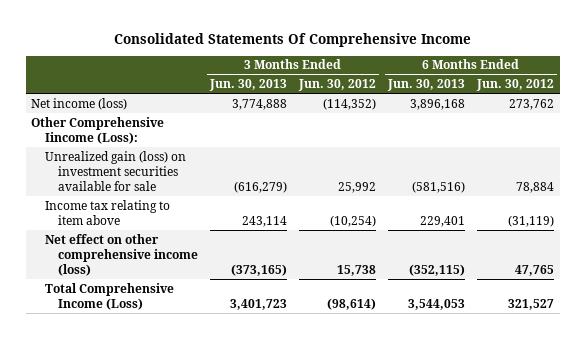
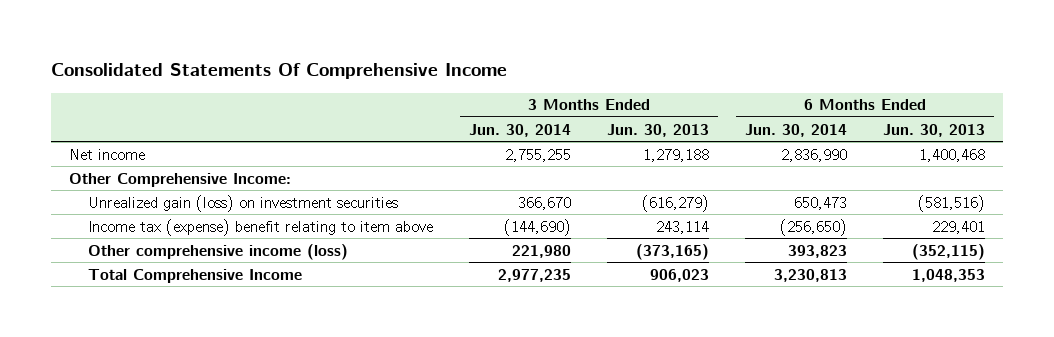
[298,79,377,92] Jun. 30, 2012 -> none
[475,79,554,92] Jun. 30, 2012 -> none
none -> [468,123,571,137] Jun. 30, 2014
none -> [744,123,847,137] Jun. 30, 2014
[31,97,128,110] Net income (loss) -> [69,148,146,160] Net income
[232,98,288,110] 3,774,888 -> [642,148,709,162] 1,279,188
[410,98,466,110] 3,896,168 -> [918,148,985,162] 1,400,468
[31,116,165,144] Other Comprehensive Iincome (Loss): -> [69,172,292,187] Other Comprehensive Income:
[44,150,186,191] Unrealized gain (loss) on investment securities available for sale -> [88,194,399,212] Unrealized gain (loss) on investment securities
[44,199,170,225] Income tax relating to item above -> [88,218,434,236] Income tax (expense) benefit relating to item above
[44,233,199,276] Net effect on other comprehensive income (loss) -> [88,243,349,260] Other comprehensive income (loss)
[44,282,174,310] Total Comprehensive Income (Loss) -> [88,268,303,283] Total Comprehensive Income
[230,298,288,310] 3,401,723 -> [649,268,709,282] 906,023
[408,298,466,310] 3,544,053 -> [911,268,985,282] 1,048,353

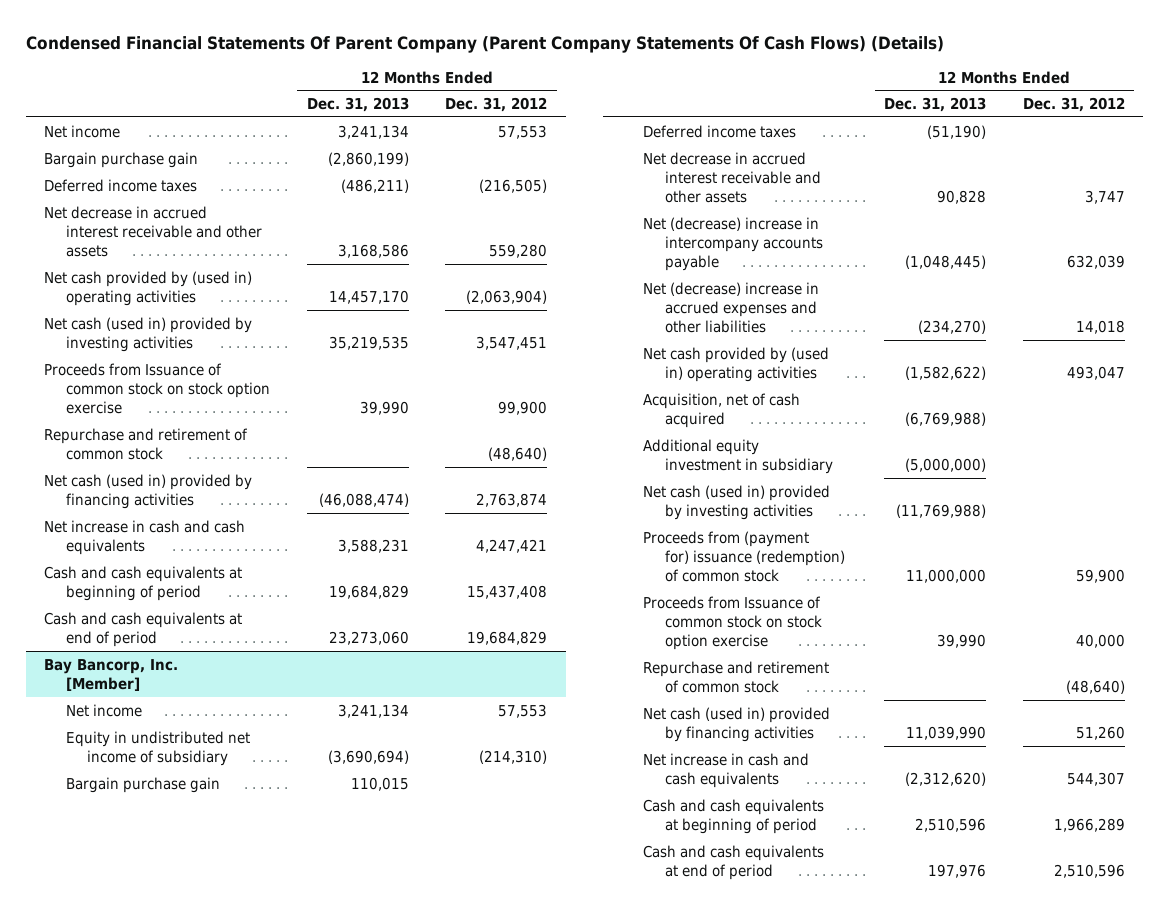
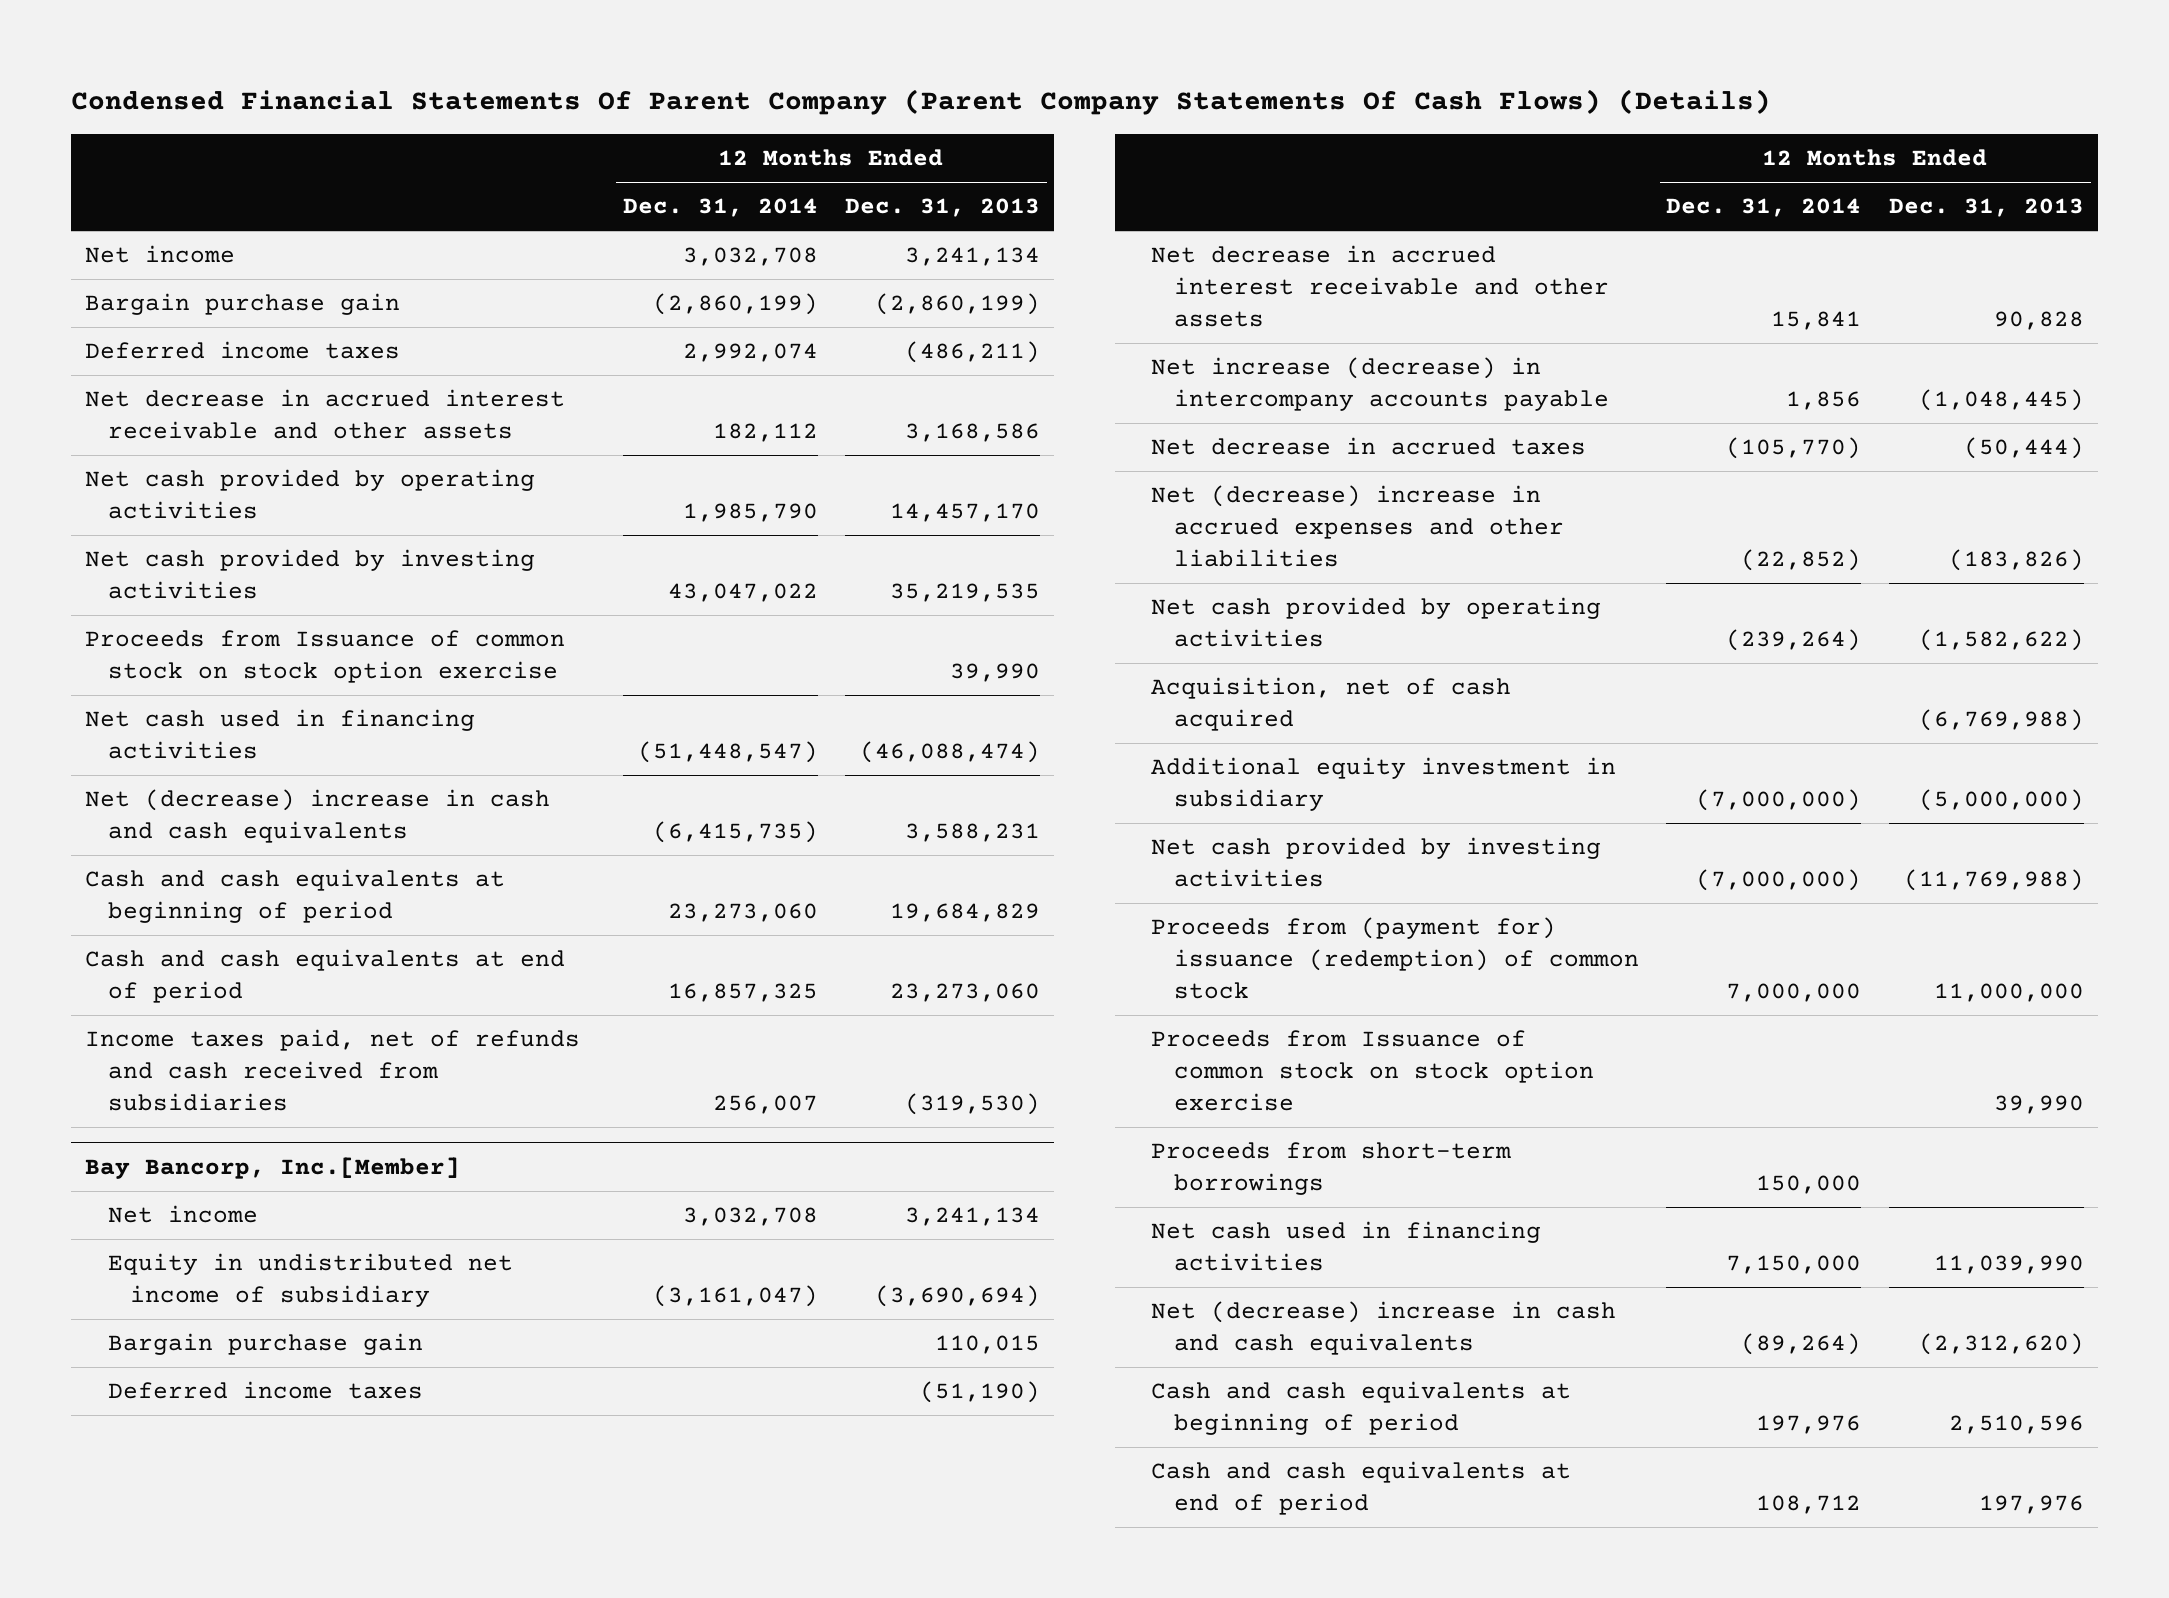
[445,97,548,113] Dec. 31, 2012 -> none
none -> [622,198,818,218] Dec. 31, 2014
[44,270,253,306] Net cash provided by (used in) operating activities -> [85,469,536,520] Net cash provided by operating activities
[44,316,253,352] Net cash (used in) provided by investing activities -> [85,549,536,600] Net cash provided by investing activities
[44,427,249,460] Repurchase and retirement of common stock -> none
[44,473,253,509] Net cash (used in) provided by financing activities -> [85,709,476,760] Net cash used in financing activities
[44,519,246,555] Net increase in cash and cash equivalents -> [85,789,551,844] Net (decrease) increase in cash and cash equivalents
none -> [85,1029,581,1111] Income taxes paid, net of refunds and cash received from subsidiaries
[44,658,179,691] Bay Bancorp, Inc. [Member] -> [85,1157,461,1180] Bay Bancorp, Inc.[Member]
[643,216,823,272] Net (decrease) increase in intercompany accounts payable -> [1151,357,1609,412] Net increase (decrease) in intercompany accounts payable
none -> [1151,437,1587,456] Net decrease in accrued taxes
[917,320,986,335] (234,270) -> [1948,548,2084,571] (183,826)
[643,346,830,382] Net cash provided by (used in) operating activities -> [1151,597,1602,648] Net cash provided by operating activities
[643,484,831,520] Net cash (used in) provided by investing activities -> [1151,837,1602,888] Net cash provided by investing activities
[643,660,830,693] Repurchase and retirement of common stock -> none
none -> [1151,1142,1512,1196] Proceeds from short-term borrowings
[643,706,831,742] Net cash (used in) provided by financing activities -> [1151,1221,1542,1272] Net cash used in financing activities
[643,752,810,788] Net increase in cash and cash equivalents -> [1151,1301,1617,1356] Net (decrease) increase in cash and cash equivalents

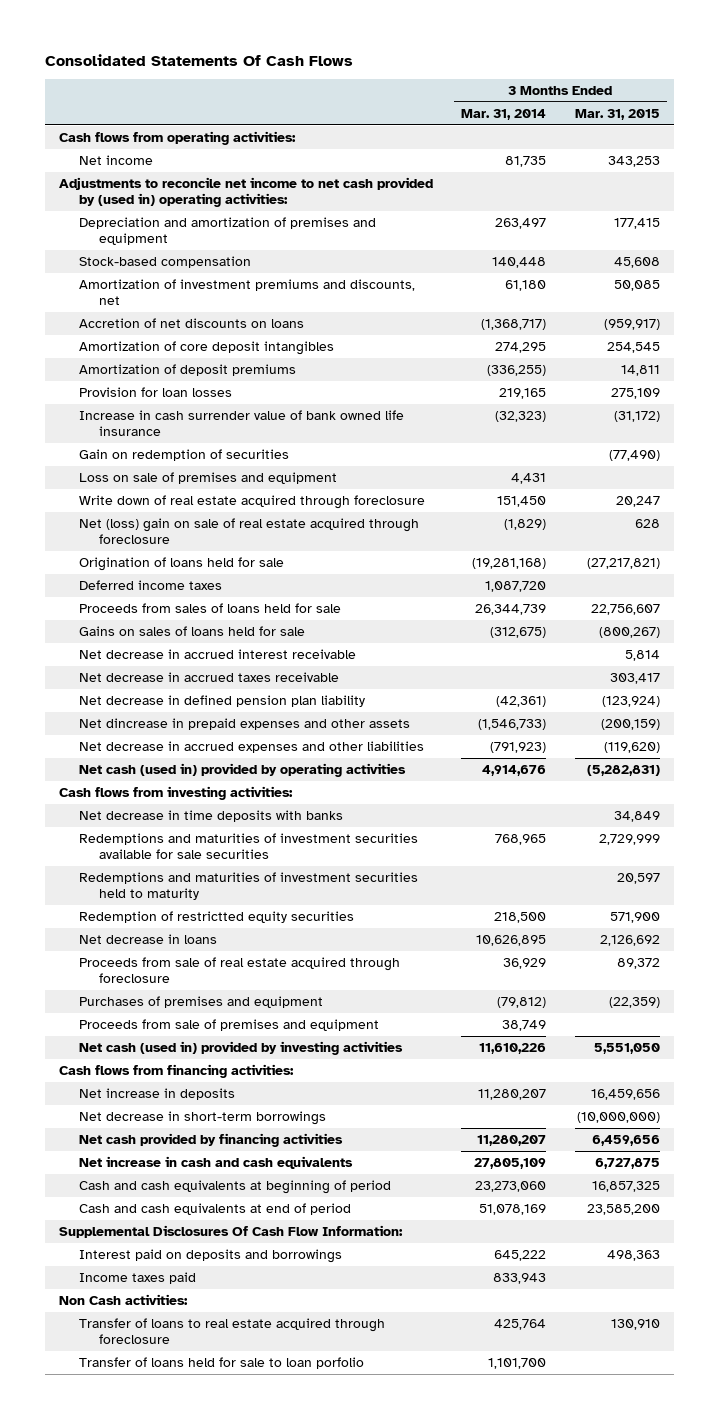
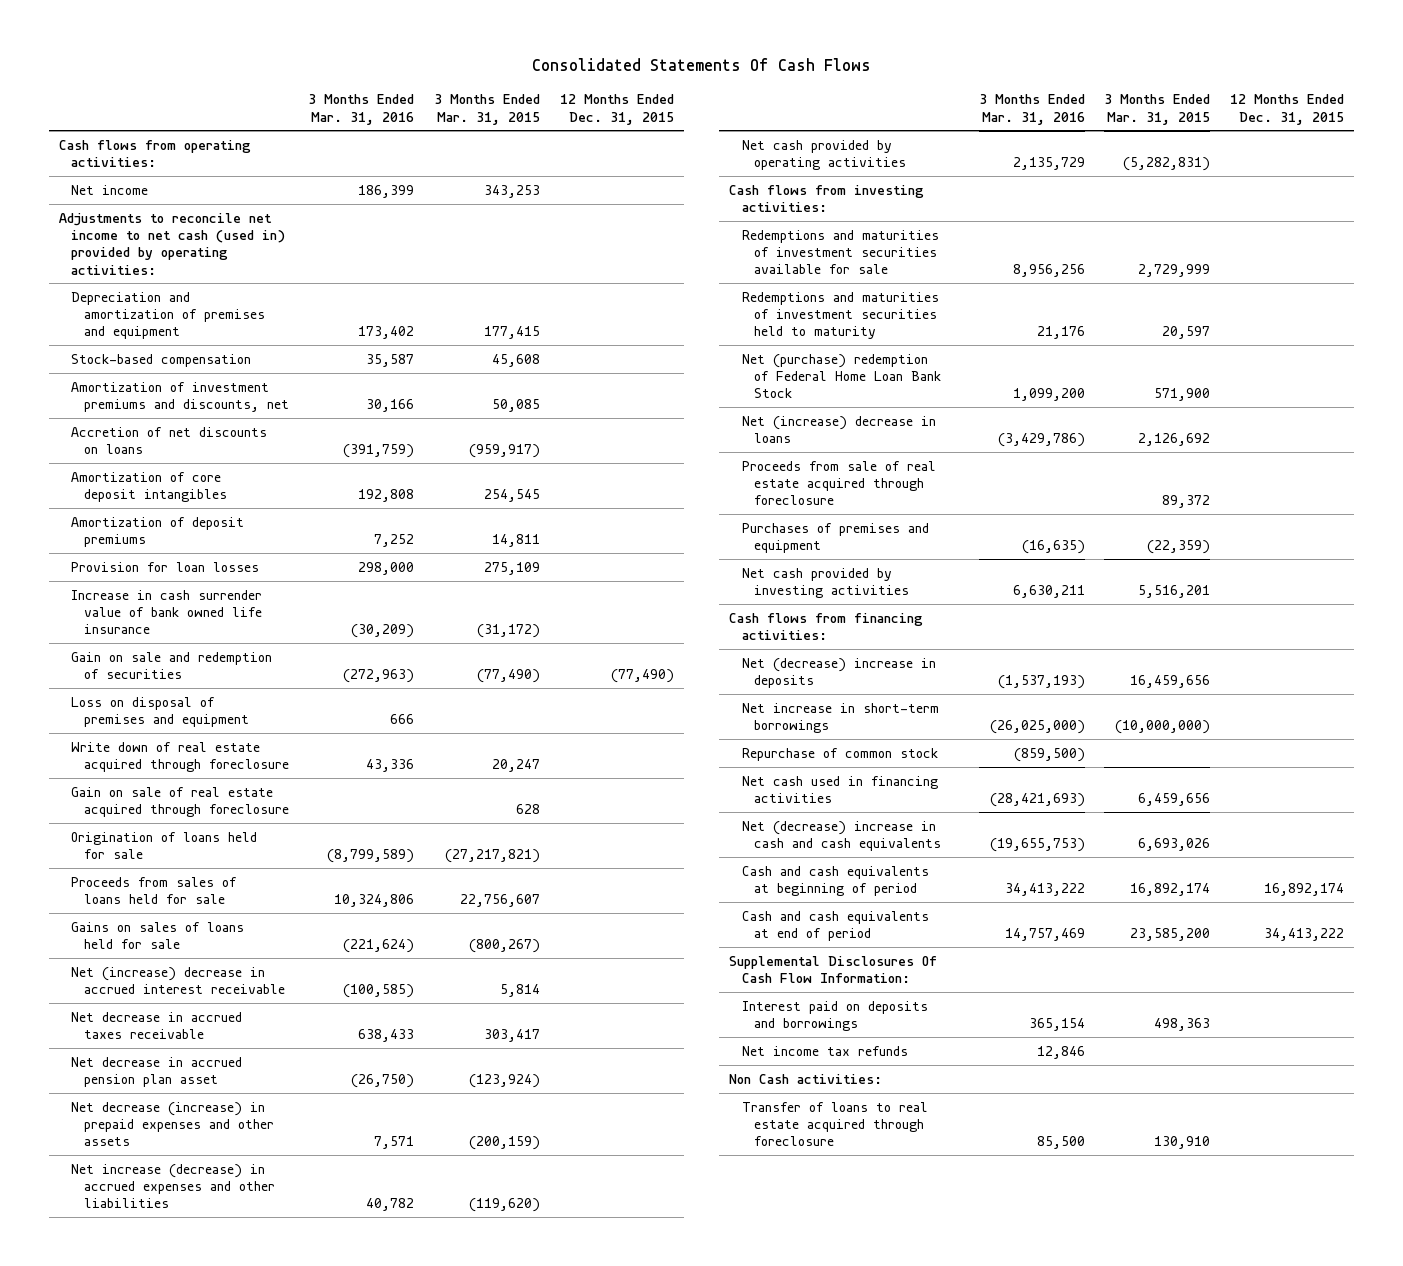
[461,108,547,120] Mar. 31, 2014 -> none
none -> [308,94,415,125] 3 Months Ended Mar. 31, 2016
none -> [559,94,674,125] 12 Months Ended Dec. 31, 2015
[59,176,434,208] Adjustments to reconcile net income to net cash provided by (used in) operating activities: -> [59,212,286,275] Adjustments to reconcile net income to net cash (used in) provided by operating activities:
[78,448,289,461] Gain on redemption of securities -> [71,651,273,679] Gain on sale and redemption of securities
[78,471,337,484] Loss on sale of premises and equipment -> [71,696,249,727] Loss on disposal of premises and equipment
[78,517,419,545] Net (loss) gain on sale of real estate acquired through foreclosure -> [71,786,289,817] Gain on sale of real estate acquired through foreclosure
[78,579,222,590] Deferred income taxes -> none
[78,648,356,659] Net decrease in accrued interest receivable -> [71,966,285,994] Net (increase) decrease in accrued interest receivable
[78,694,365,707] Net decrease in defined pension plan liability -> [71,1056,243,1087] Net decrease in accrued pension plan asset
[78,717,410,730] Net dincrease in prepaid expenses and other assets -> [71,1101,274,1147] Net decrease (increase) in prepaid expenses and other assets
[78,740,424,753] Net decrease in accrued expenses and other liabilities -> [71,1163,275,1209] Net increase (decrease) in accrued expenses and other liabilities
[78,762,406,777] Net cash (used in) provided by operating activities -> [741,139,906,170] Net cash provided by operating activities
[78,809,343,822] Net decrease in time deposits with banks -> none
[78,832,418,860] Redemptions and maturities of investment securities available for sale securities -> [741,229,939,275] Redemptions and maturities of investment securities available for sale
[78,910,354,923] Redemption of restrictted equity securities -> [741,353,941,399] Net (purchase) redemption of Federal Home Loan Bank Stock
[78,933,217,944] Net decrease in loans -> [741,415,936,443] Net (increase) decrease in loans
[78,1018,379,1031] Proceeds from sale of premises and equipment -> none
[78,1040,403,1055] Net cash (used in) provided by investing activities -> [741,567,909,598] Net cash provided by investing activities
[593,1042,660,1054] 5,551,050 -> [1138,584,1211,598] 5,516,201
[78,1087,235,1100] Net increase in deposits -> [741,657,936,688] Net (decrease) increase in deposits
[78,1110,326,1125] Net decrease in short-term borrowings -> [741,702,939,733] Net increase in short-term borrowings
none -> [741,747,938,761] Repurchase of common stock
[78,1132,343,1147] Net cash provided by financing activities -> [741,775,938,803] Net cash used in financing activities
[78,1155,353,1169] Net increase in cash and cash equivalents -> [741,820,941,851] Net (decrease) increase in cash and cash equivalents
[594,1157,660,1169] 6,727,875 -> [1138,837,1211,851] 6,693,026
[591,1180,660,1192] 16,857,325 -> [1130,882,1211,896] 16,892,174
[78,1271,196,1284] Income taxes paid -> none
none -> [741,1045,908,1056] Net income tax refunds
[78,1356,364,1369] Transfer of loans held for sale to loan porfolio -> none

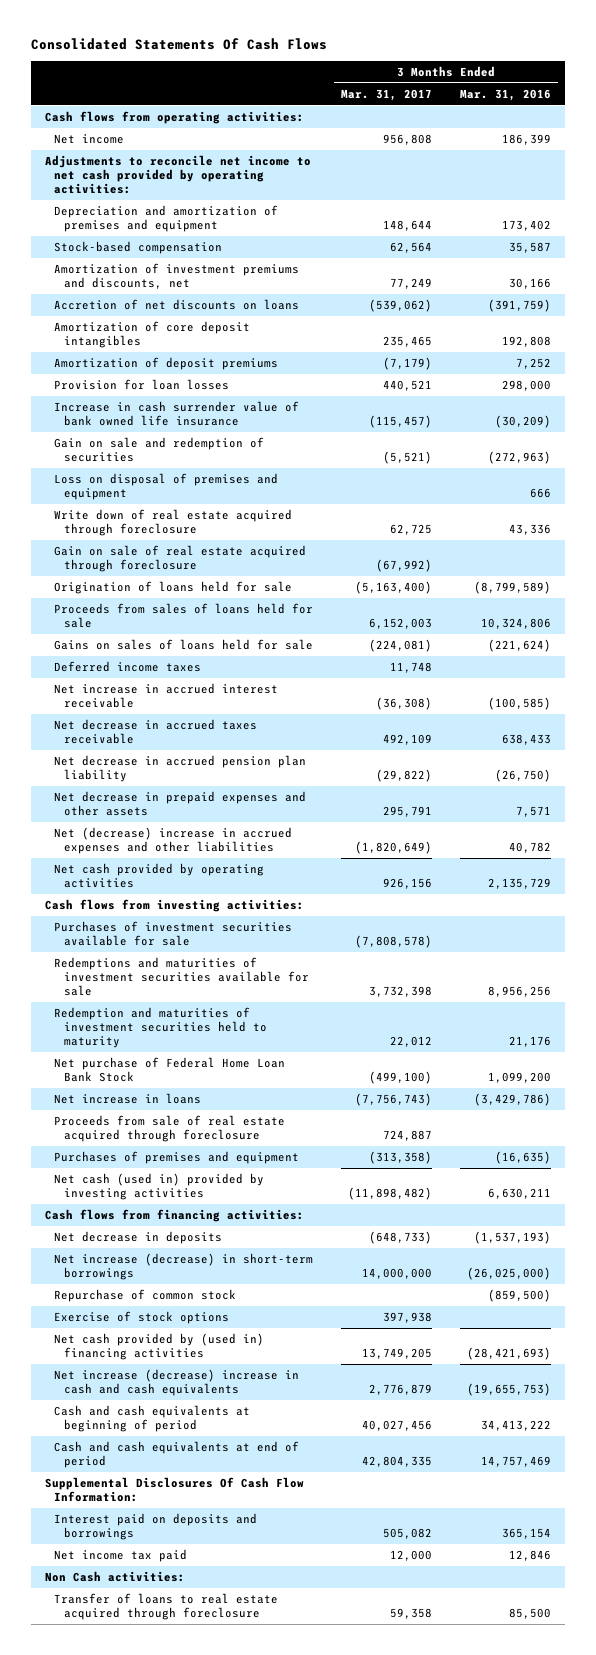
[434,94,541,125] 3 Months Ended Mar. 31, 2015 -> none
[559,94,674,125] 12 Months Ended Dec. 31, 2015 -> none
none -> [341,88,433,101] Mar. 31, 2017
[59,212,286,275] Adjustments to reconcile net income to net cash (used in) provided by operating activities: -> [44,155,311,195] Adjustments to reconcile net income to net cash provided by operating activities:
none -> [54,661,202,673] Deferred income taxes
[71,966,285,994] Net (increase) decrease in accrued interest receivable -> [54,683,279,709] Net increase in accrued interest receivable
[71,1056,243,1087] Net decrease in accrued pension plan asset -> [54,755,307,783] Net decrease in accrued pension plan liability
[71,1101,274,1147] Net decrease (increase) in prepaid expenses and other assets -> [54,791,307,817] Net decrease in prepaid expenses and other assets
[71,1163,275,1209] Net increase (decrease) in accrued expenses and other liabilities -> [54,827,293,855] Net (decrease) increase in accrued expenses and other liabilities
none -> [54,921,293,947] Purchases of investment securities available for sale
[741,291,939,340] Redemptions and maturities of investment securities held to maturity -> [54,1007,267,1049] Redemption and maturities of investment securities held to maturity
[741,353,941,399] Net (purchase) redemption of Federal Home Loan Bank Stock -> [54,1057,286,1083] Net purchase of Federal Home Loan Bank Stock
[741,415,936,443] Net (increase) decrease in loans -> [54,1093,202,1105] Net increase in loans
[741,567,909,598] Net cash provided by investing activities -> [54,1173,265,1201] Net cash (used in) provided by investing activities
[741,657,936,688] Net (decrease) increase in deposits -> [54,1231,223,1245] Net decrease in deposits
[741,702,939,733] Net increase in short-term borrowings -> [54,1253,314,1281] Net increase (decrease) in short-term borrowings
none -> [54,1311,230,1325] Exercise of stock options
[741,775,938,803] Net cash used in financing activities -> [54,1333,265,1361] Net cash provided by (used in) financing activities
[741,820,941,851] Net (decrease) increase in cash and cash equivalents -> [54,1369,300,1397] Net increase (decrease) increase in cash and cash equivalents
[741,1045,908,1056] Net income tax refunds -> [54,1549,188,1563] Net income tax paid

